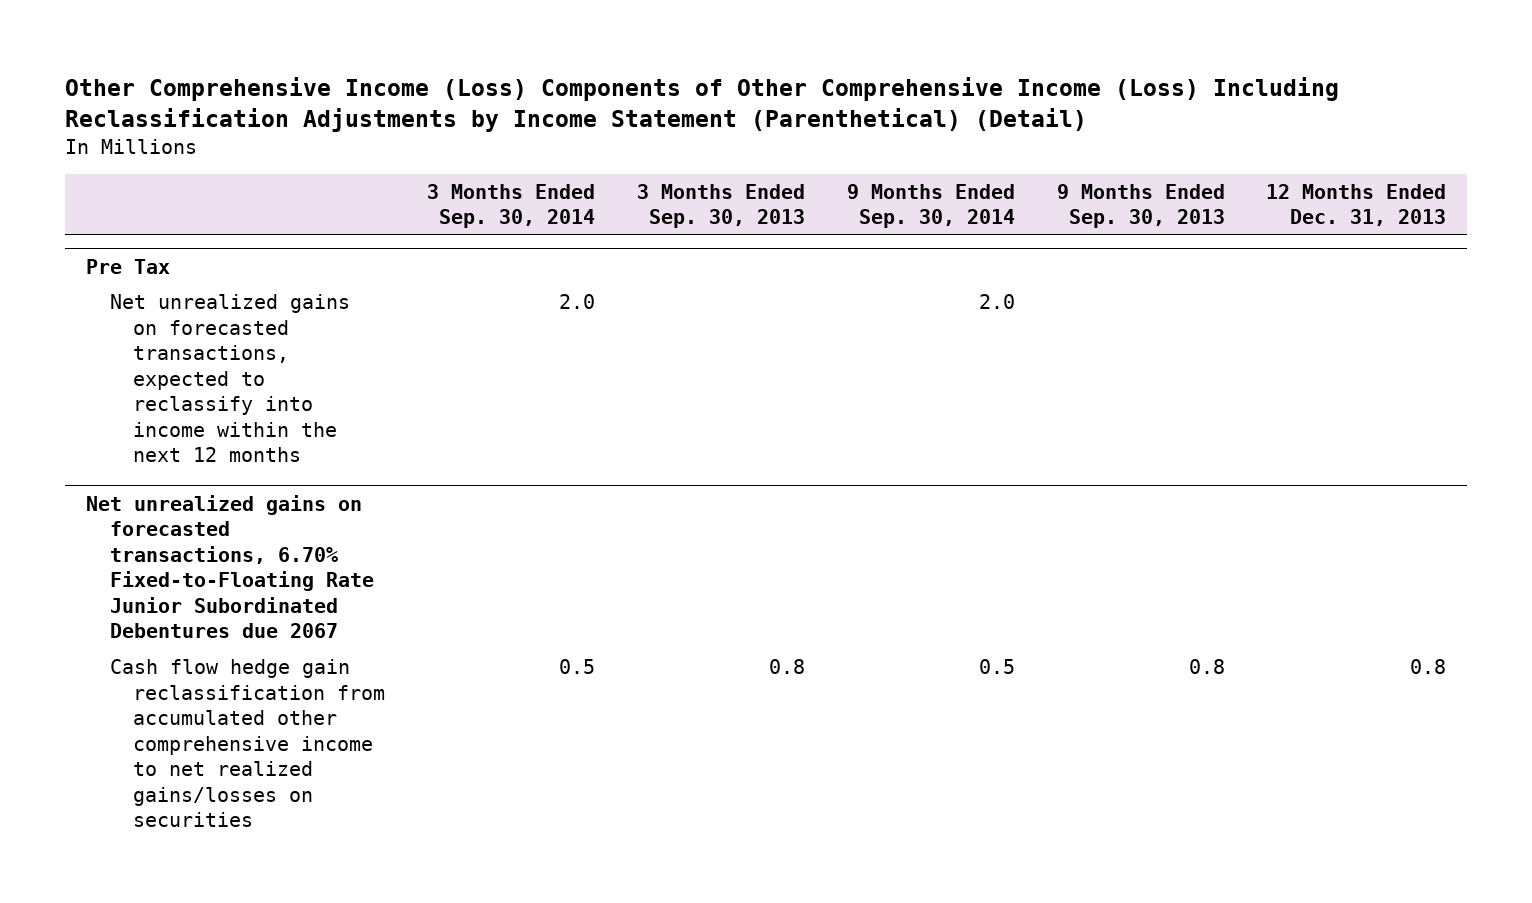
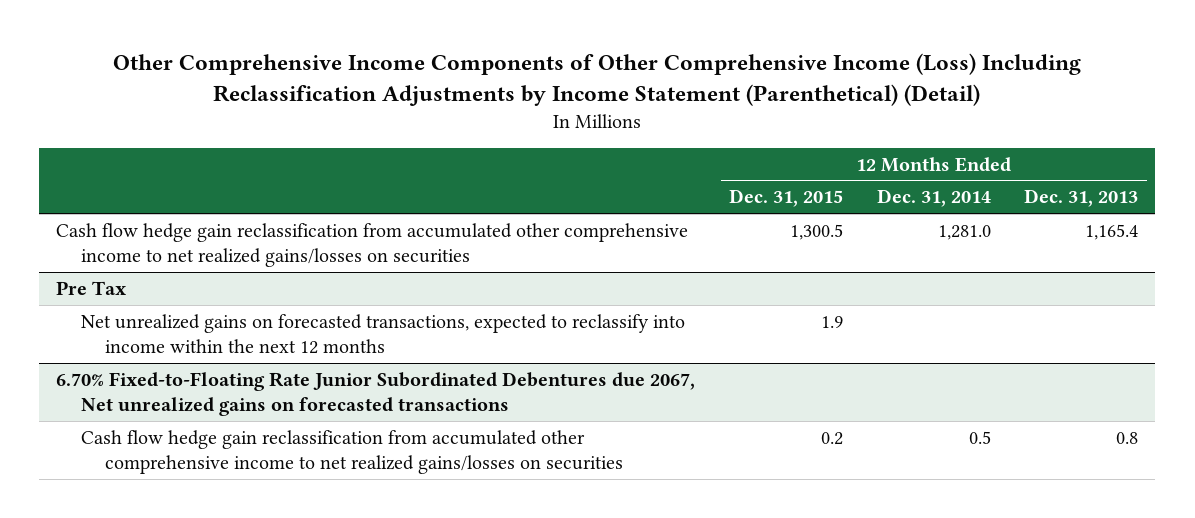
[64,76,1339,132] Other Comprehensive Income (Loss) Components of Other Comprehensive Income (Loss) Including Reclassification Adjustments by Income Statement (Parenthetical) (Detail) -> [113,53,1082,107] Other Comprehensive Income Components of Other Comprehensive Income (Loss) Including Reclassification Adjustments by Income Statement (Parenthetical) (Detail)
[427,183,596,229] 3 Months Ended Sep. 30, 2014 -> none
[636,183,805,229] 3 Months Ended Sep. 30, 2013 -> none
[846,183,1015,229] 9 Months Ended Sep. 30, 2014 -> none
[1056,183,1225,229] 9 Months Ended Sep. 30, 2013 -> none
none -> [729,189,844,208] Dec. 31, 2015
none -> [876,189,991,208] Dec. 31, 2014
none -> [56,222,689,267] Cash flow hedge gain reclassification from accumulated other comprehensive income to net realized gains/losses on securities
[85,494,374,639] Net unrealized gains on forecasted transactions, 6.70% Fixed-to-Floating Rate Junior Subordinated Debentures due 2067 -> [56,371,696,416] 6.70% Fixed-to-Floating Rate Junior Subordinated Debentures due 2067, Net unrealized gains on forecasted transactions

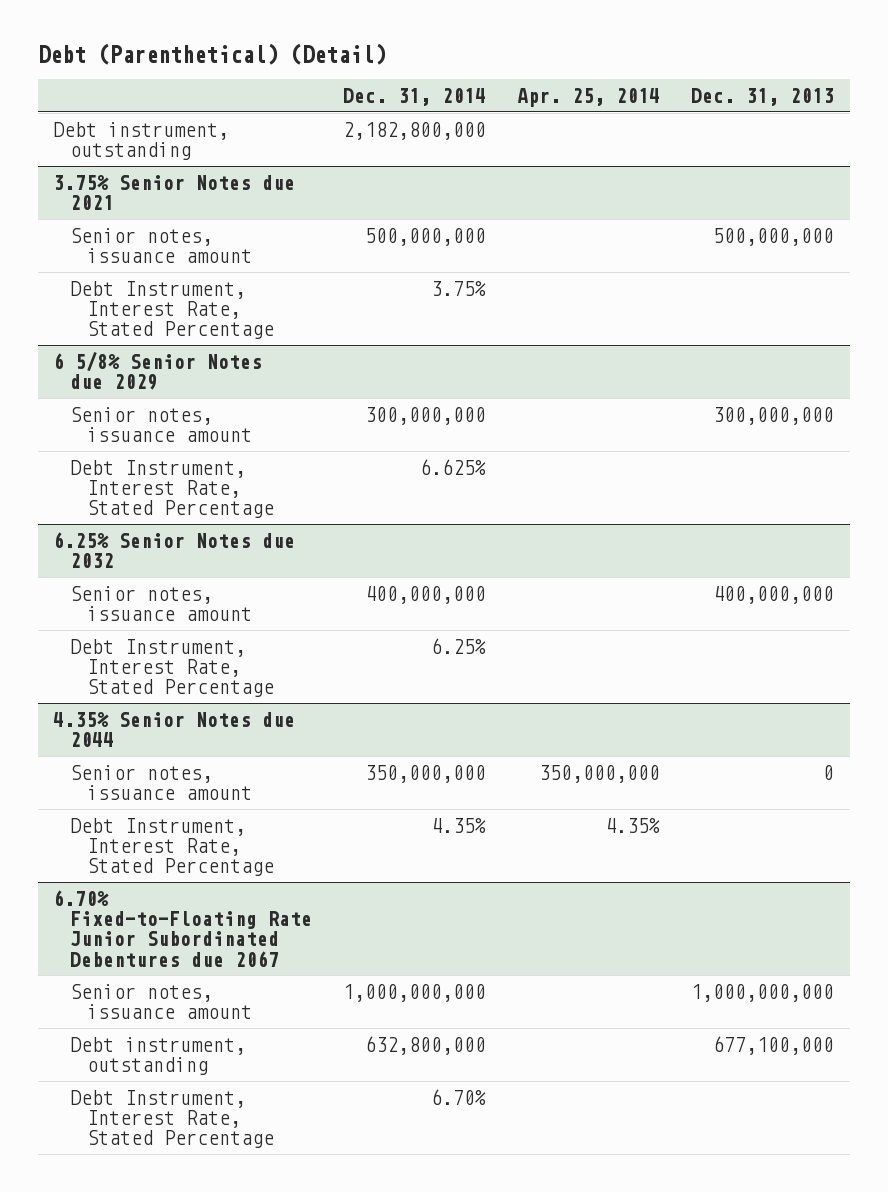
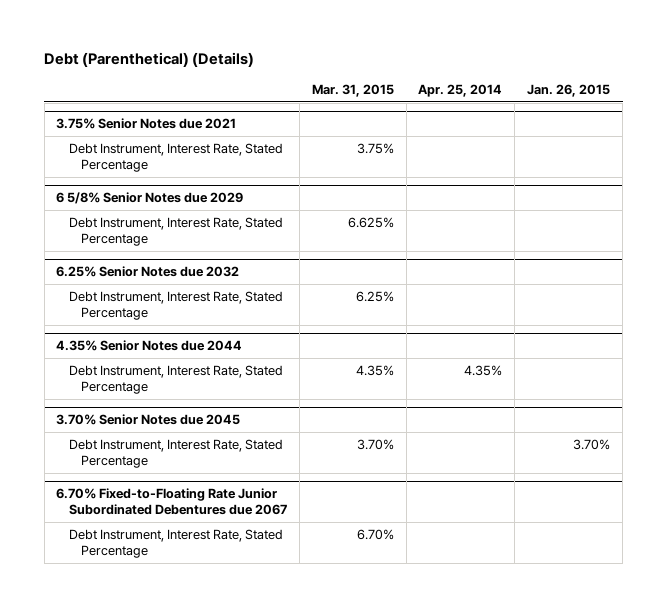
[38,43,387,66] Debt (Parenthetical) (Detail) -> [44,52,255,68] Debt (Parenthetical) (Details)
[343,87,487,106] Dec. 31, 2014 -> none
[691,87,835,106] Dec. 31, 2013 -> none
none -> [311,84,394,98] Mar. 31, 2015
none -> [527,84,611,98] Jan. 26, 2015
[53,121,230,160] Debt instrument, outstanding -> none
[70,227,252,263] Senior notes, issuance amount -> none
[70,406,252,442] Senior notes, issuance amount -> none
[70,585,252,621] Senior notes, issuance amount -> none
[70,764,252,800] Senior notes, issuance amount -> none
none -> [56,413,241,425] 3.70% Senior Notes due 2045
none -> [68,438,283,469] Debt Instrument, Interest Rate, Stated Percentage
[70,983,252,1019] Senior notes, issuance amount -> none
[70,1036,247,1075] Debt instrument, outstanding -> none

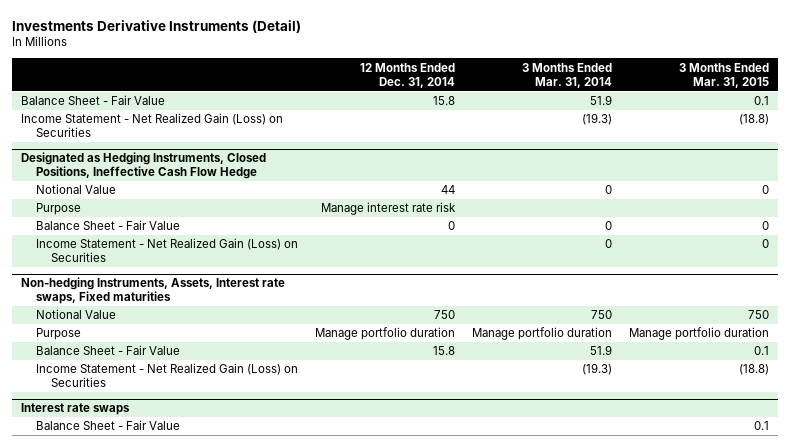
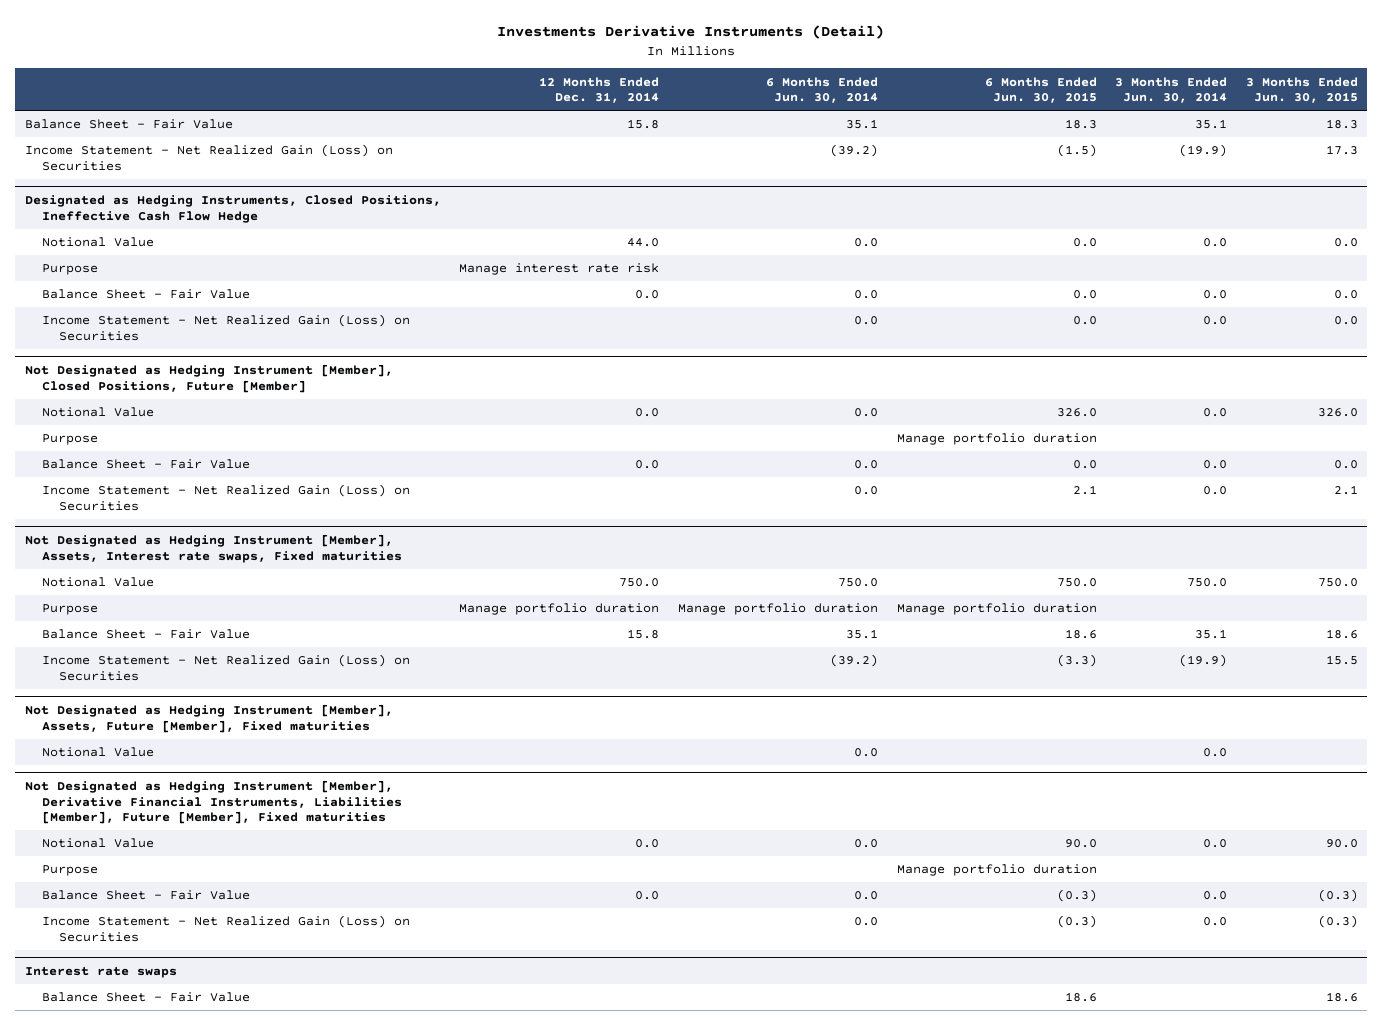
[522,62,613,88] 3 Months Ended Mar. 31, 2014 -> none
[679,62,770,88] 3 Months Ended Mar. 31, 2015 -> none
none -> [765,76,878,104] 6 Months Ended Jun. 30, 2014
none -> [984,76,1097,104] 6 Months Ended Jun. 30, 2015
none -> [1115,76,1228,104] 3 Months Ended Jun. 30, 2014
none -> [1245,76,1358,104] 3 Months Ended Jun. 30, 2015
[441,185,456,195] 44 -> [627,238,660,248] 44.0
[448,221,456,231] 0 -> [635,290,660,300] 0.0
none -> [24,363,393,393] Not Designated as Hedging Instrument [Member], Closed Positions, Future [Member]
none -> [41,407,154,418] Notional Value
none -> [41,434,98,446] Purpose
none -> [41,459,250,470] Balance Sheet - Fair Value
none -> [41,484,410,511] Income Statement - Net Realized Gain (Loss) on Securities
[20,277,285,305] Non-hedging Instruments, Assets, Interest rate swaps, Fixed maturities -> [24,533,402,563] Not Designated as Hedging Instrument [Member], Assets, Interest rate swaps, Fixed maturities
[434,310,456,320] 750 -> [619,578,660,588] 750.0
none -> [24,703,393,733] Not Designated as Hedging Instrument [Member], Assets, Future [Member], Fixed maturities
none -> [41,747,154,758] Notional Value
none -> [24,779,402,825] Not Designated as Hedging Instrument [Member], Derivative Financial Instruments, Liabilities [Member], Future [Member], Fixed maturities
none -> [41,838,154,849] Notional Value
none -> [41,865,98,877] Purpose
none -> [41,890,250,901] Balance Sheet - Fair Value
none -> [41,915,410,942] Income Statement - Net Realized Gain (Loss) on Securities

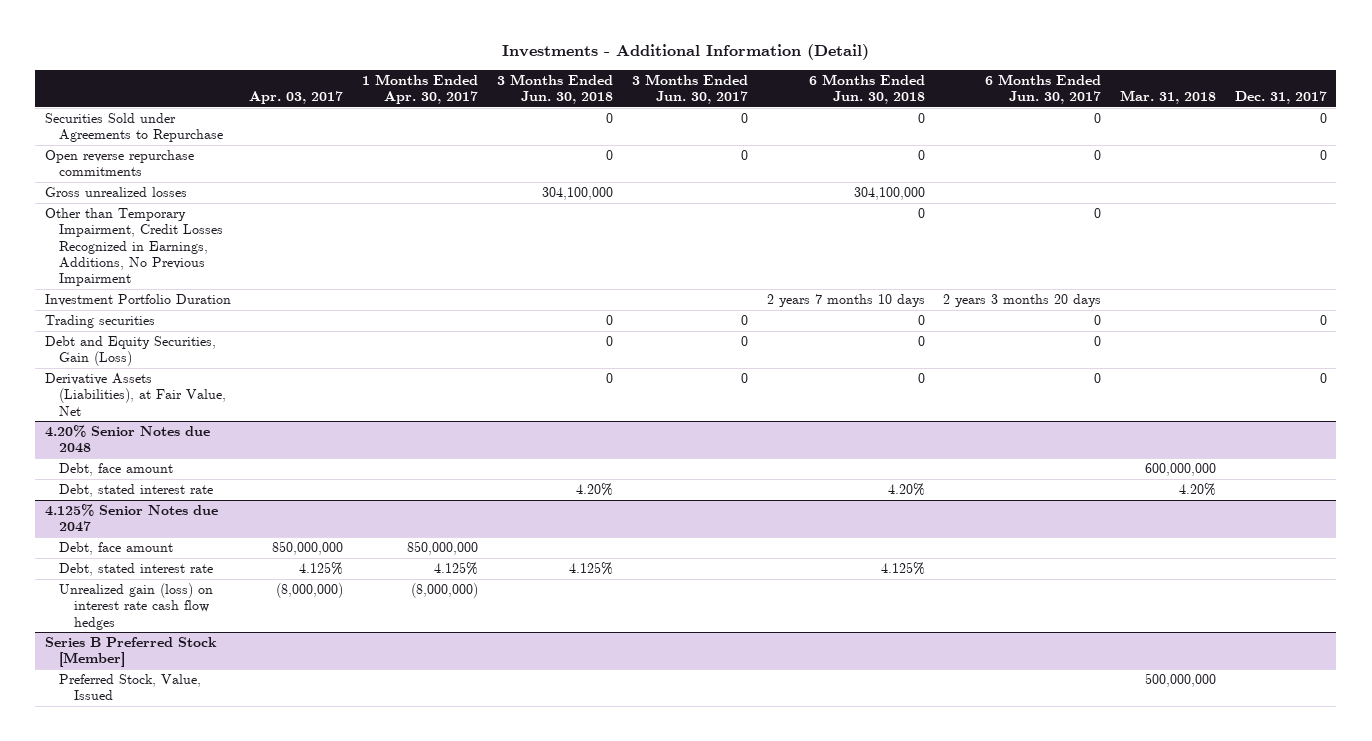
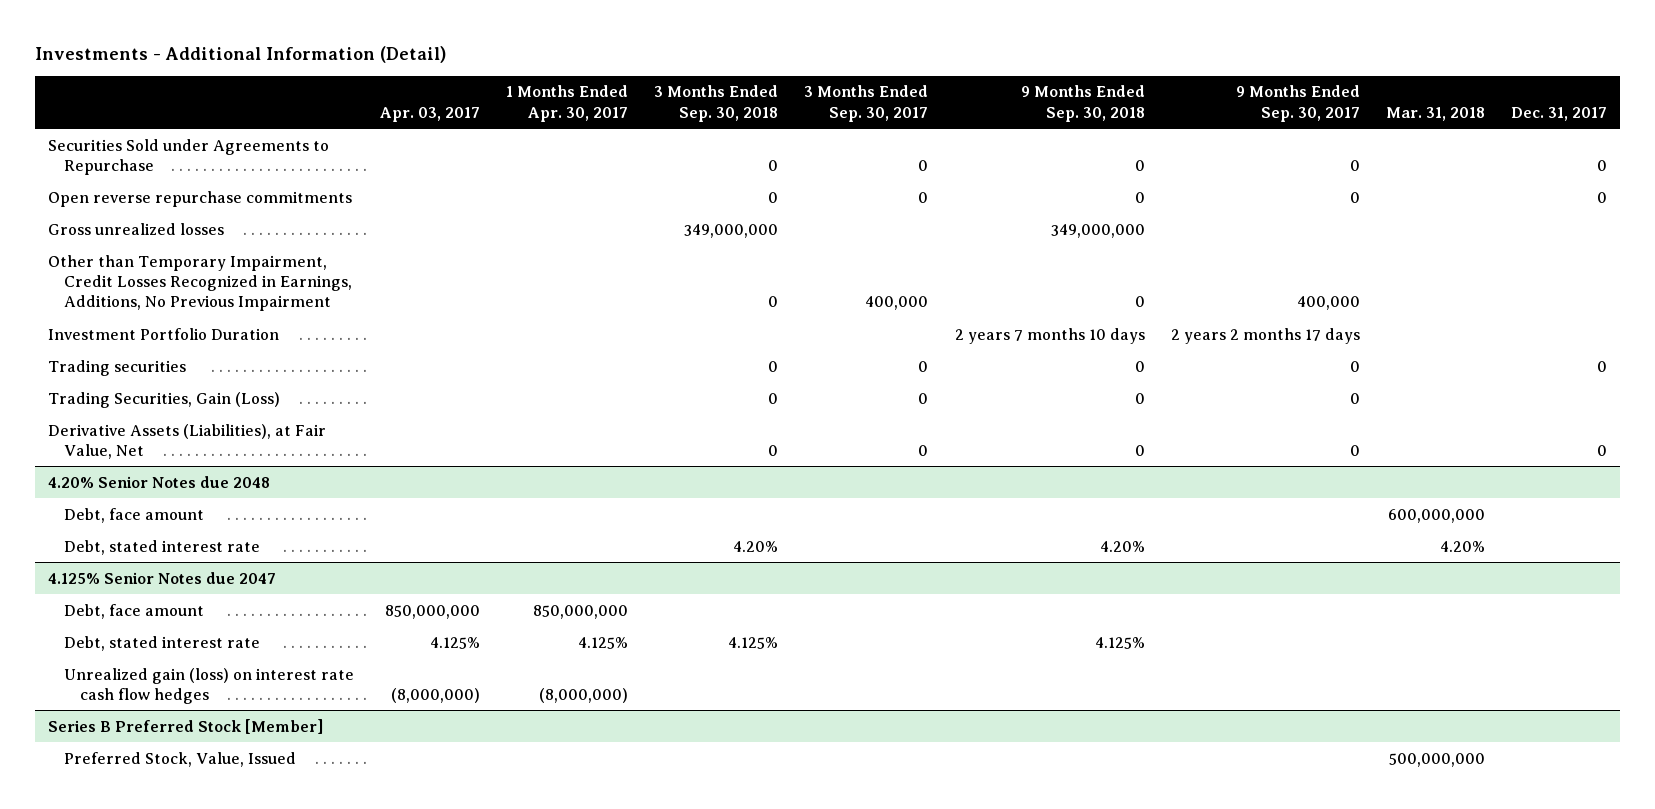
[497,73,614,105] 3 Months Ended Jun. 30, 2018 -> none
[631,73,748,105] 3 Months Ended Jun. 30, 2017 -> none
[808,73,925,105] 6 Months Ended Jun. 30, 2018 -> none
[985,73,1102,105] 6 Months Ended Jun. 30, 2017 -> none
none -> [654,85,779,122] 3 Months Ended Sep. 30, 2018
none -> [804,85,929,122] 3 Months Ended Sep. 30, 2017
none -> [1020,85,1145,122] 9 Months Ended Sep. 30, 2018
none -> [1235,85,1360,122] 9 Months Ended Sep. 30, 2017
[44,336,216,367] Debt and Equity Securities, Gain (Loss) -> [48,391,281,408] Trading Securities, Gain (Loss)

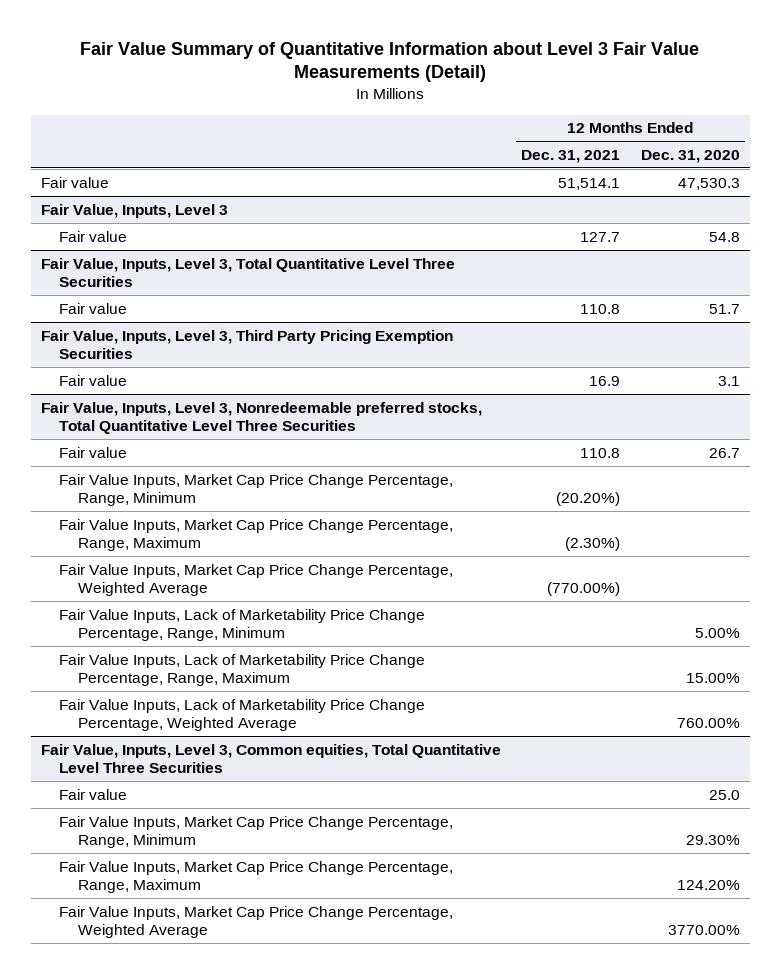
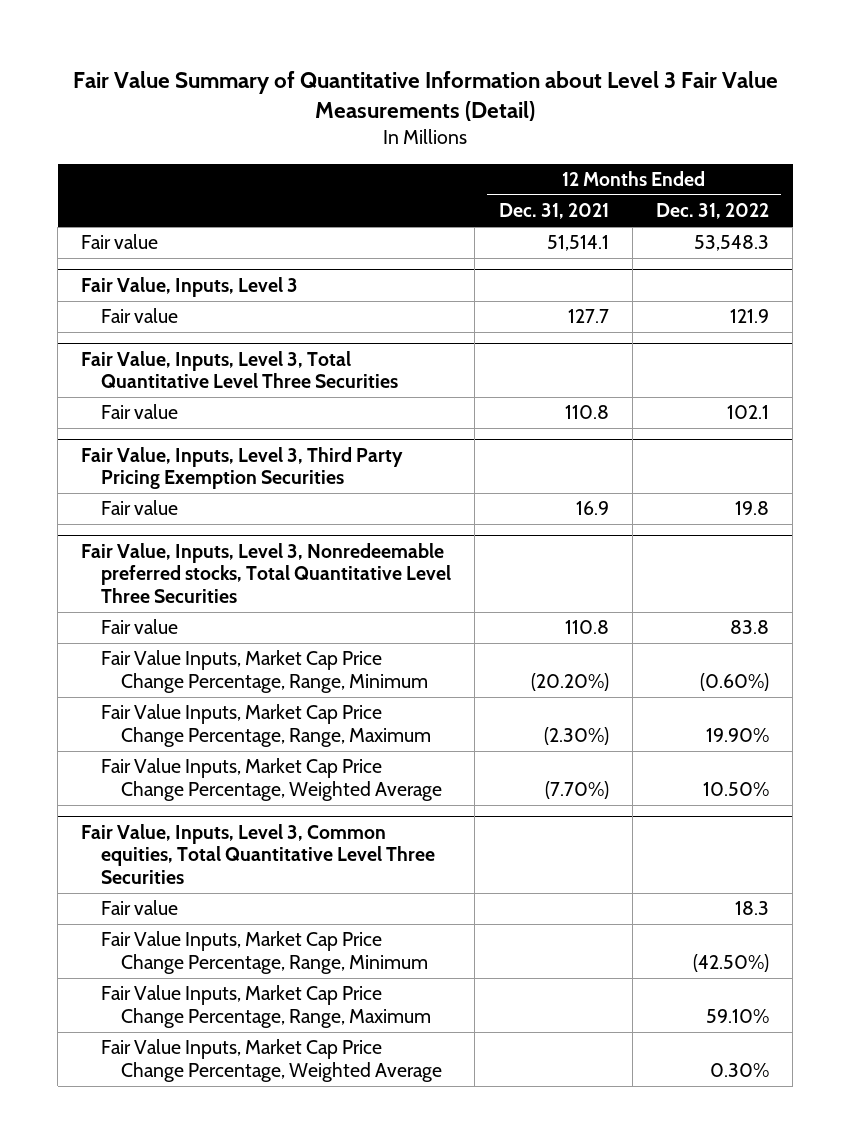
[640,149,740,163] Dec. 31, 2020 -> none
none -> [656,203,770,220] Dec. 31, 2022
[59,608,426,642] Fair Value Inputs, Lack of Marketability Price Change Percentage, Range, Minimum -> none
[59,653,426,687] Fair Value Inputs, Lack of Marketability Price Change Percentage, Range, Maximum -> none
[59,698,426,732] Fair Value Inputs, Lack of Marketability Price Change Percentage, Weighted Average -> none
[547,582,621,597] (770.00%) -> [544,781,609,800] (7.70%)

